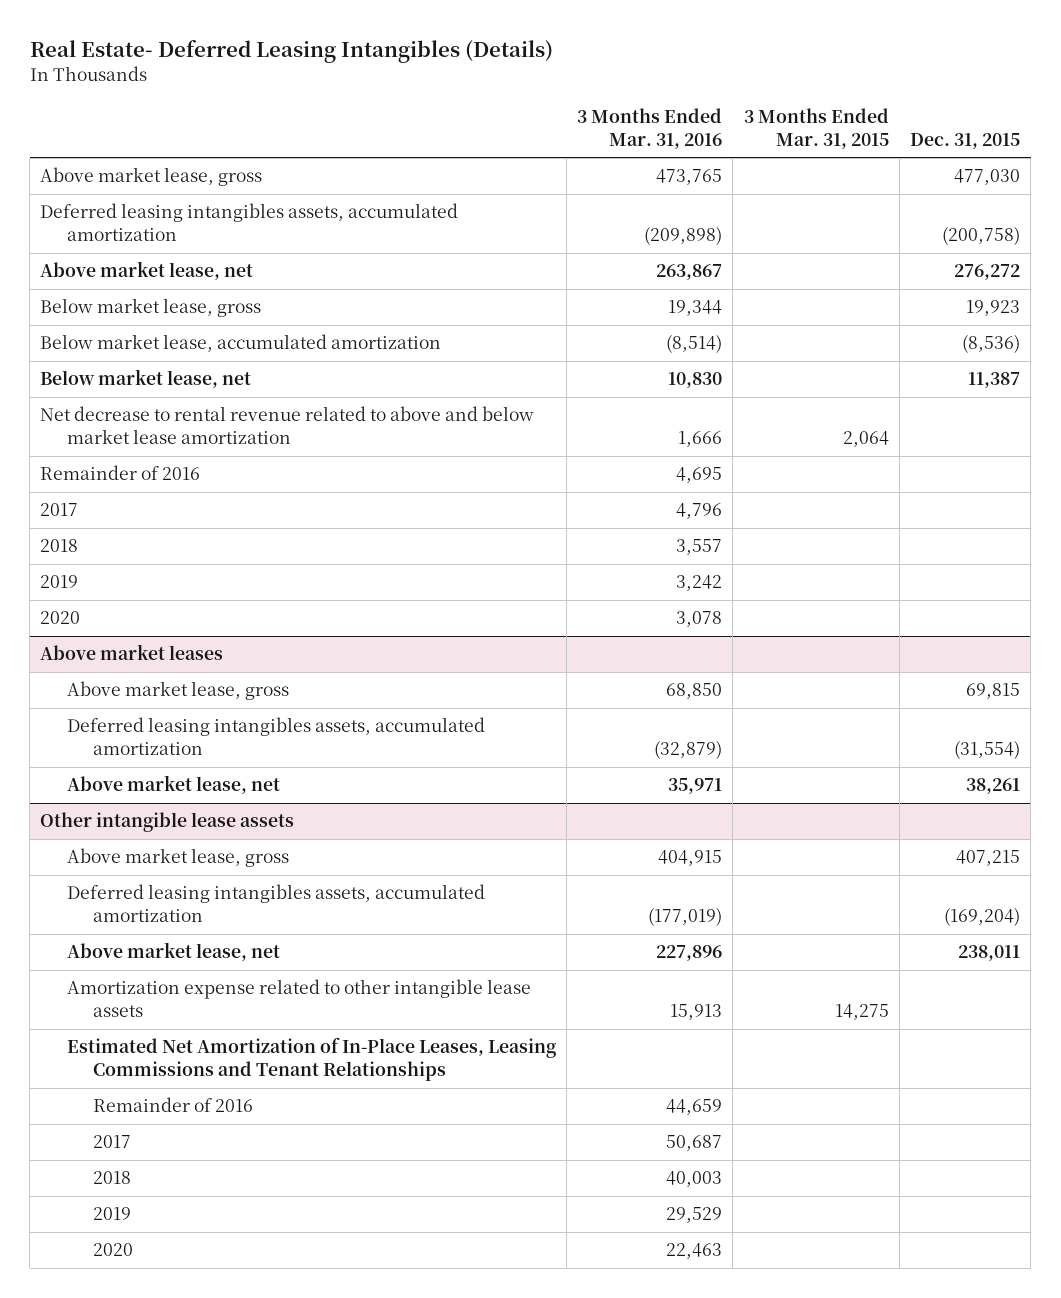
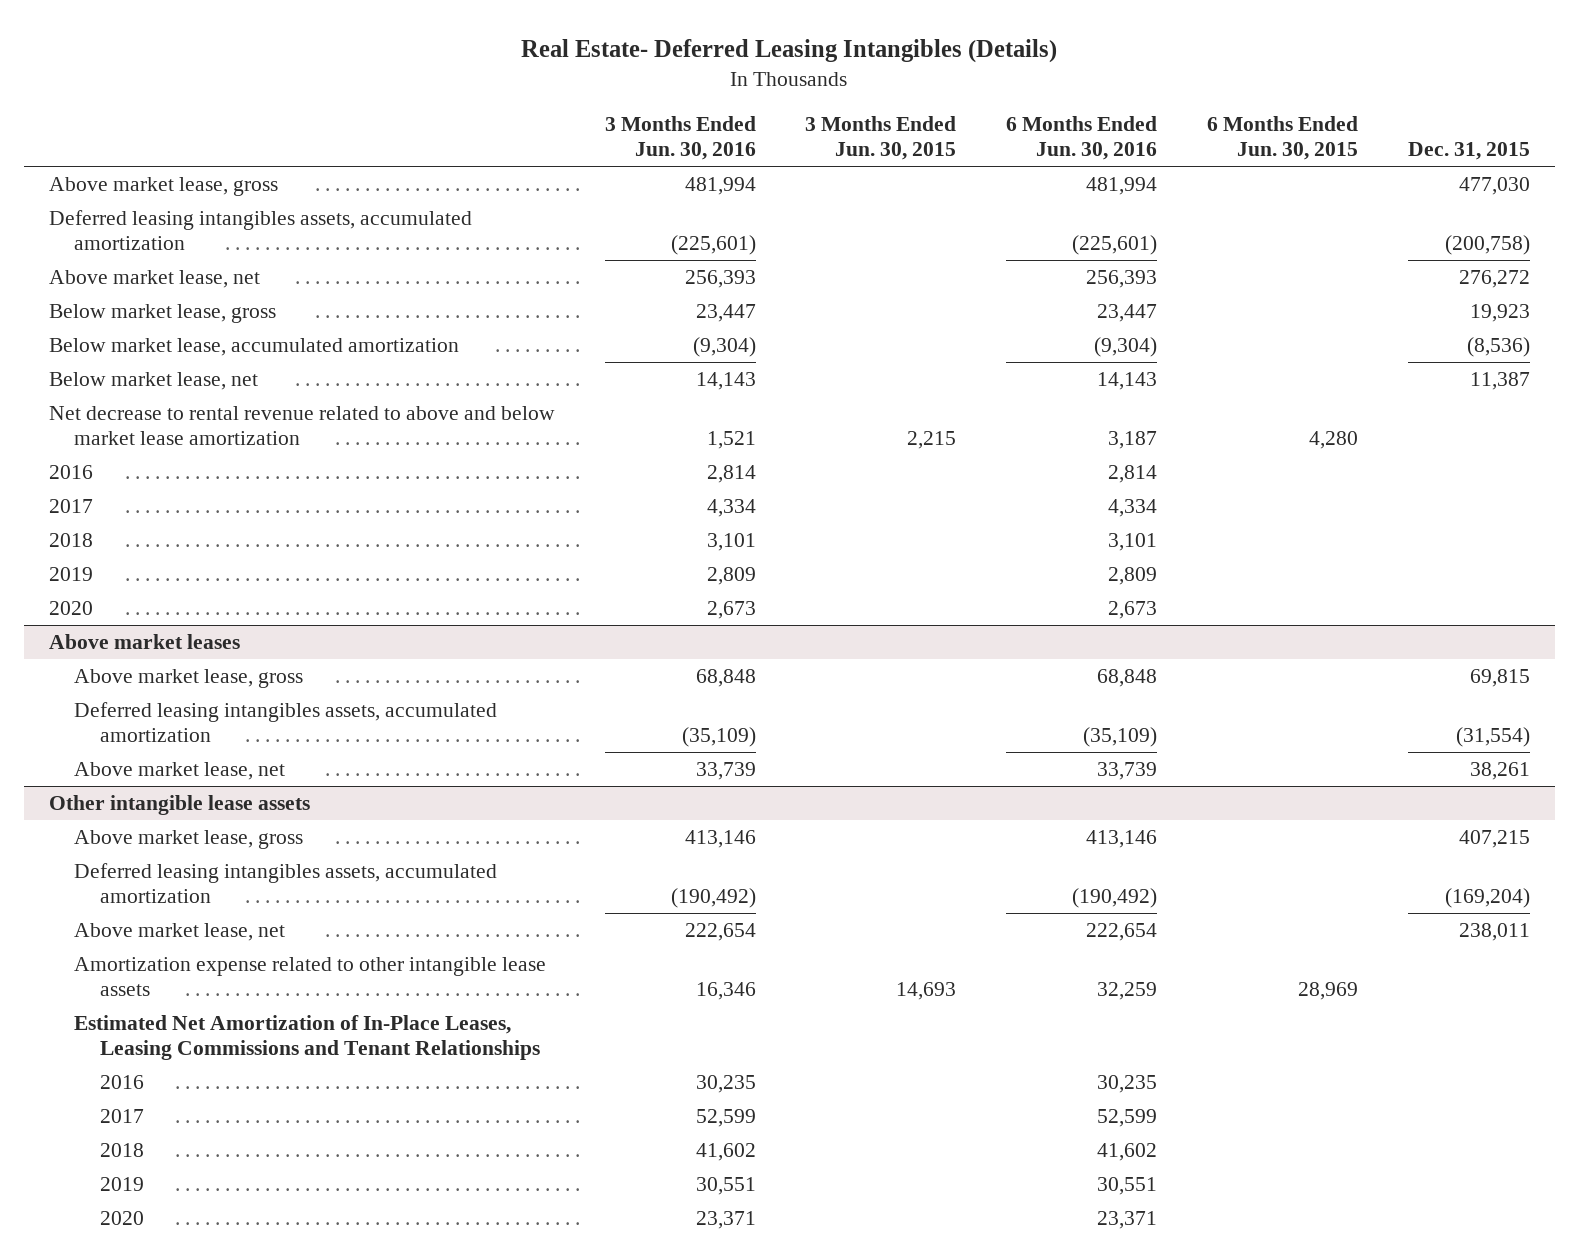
[577,107,723,149] 3 Months Ended Mar. 31, 2016 -> none
[743,107,889,149] 3 Months Ended Mar. 31, 2015 -> none
none -> [604,115,756,161] 3 Months Ended Jun. 30, 2016
none -> [805,115,957,161] 3 Months Ended Jun. 30, 2015
none -> [1006,115,1158,161] 6 Months Ended Jun. 30, 2016
none -> [1206,115,1358,161] 6 Months Ended Jun. 30, 2015
[40,465,201,481] Remainder of 2016 -> [48,464,93,479] 2016
[93,1097,254,1113] Remainder of 2016 -> [99,1074,144,1089] 2016

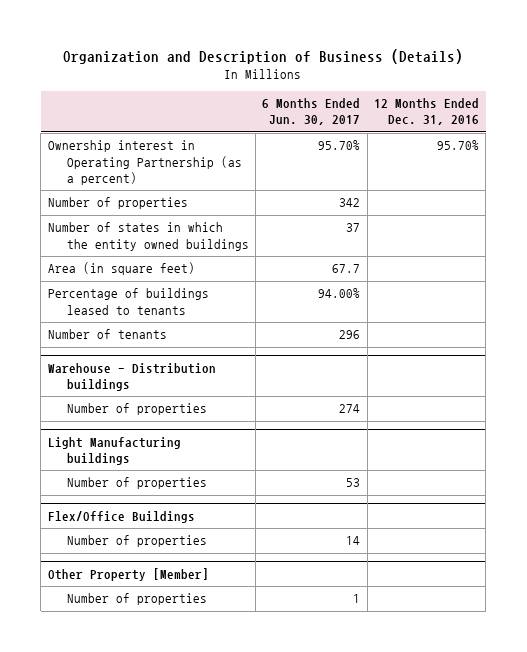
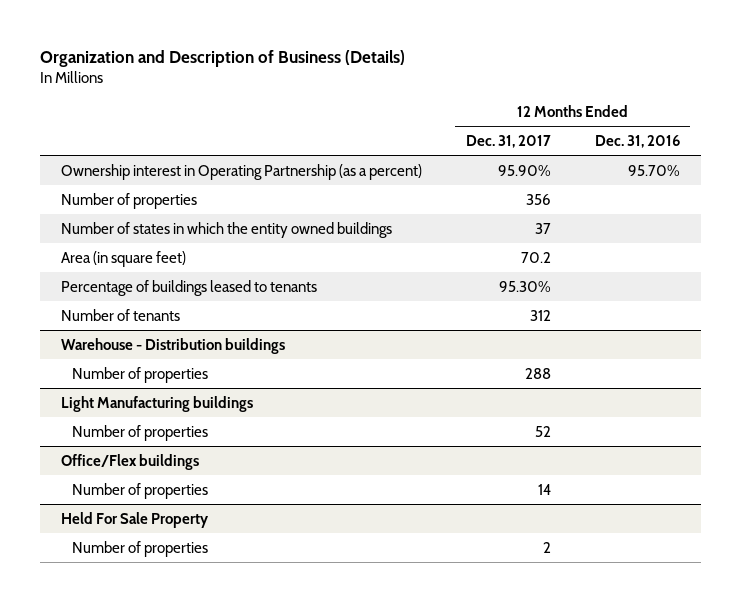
[262,98,361,126] 6 Months Ended Jun. 30, 2017 -> none
none -> [465,134,551,148] Dec. 31, 2017
[47,510,195,523] Flex/Office Buildings -> [61,453,200,470] Office/Flex buildings
[47,567,209,581] Other Property [Member] -> [61,511,210,528] Held For Sale Property

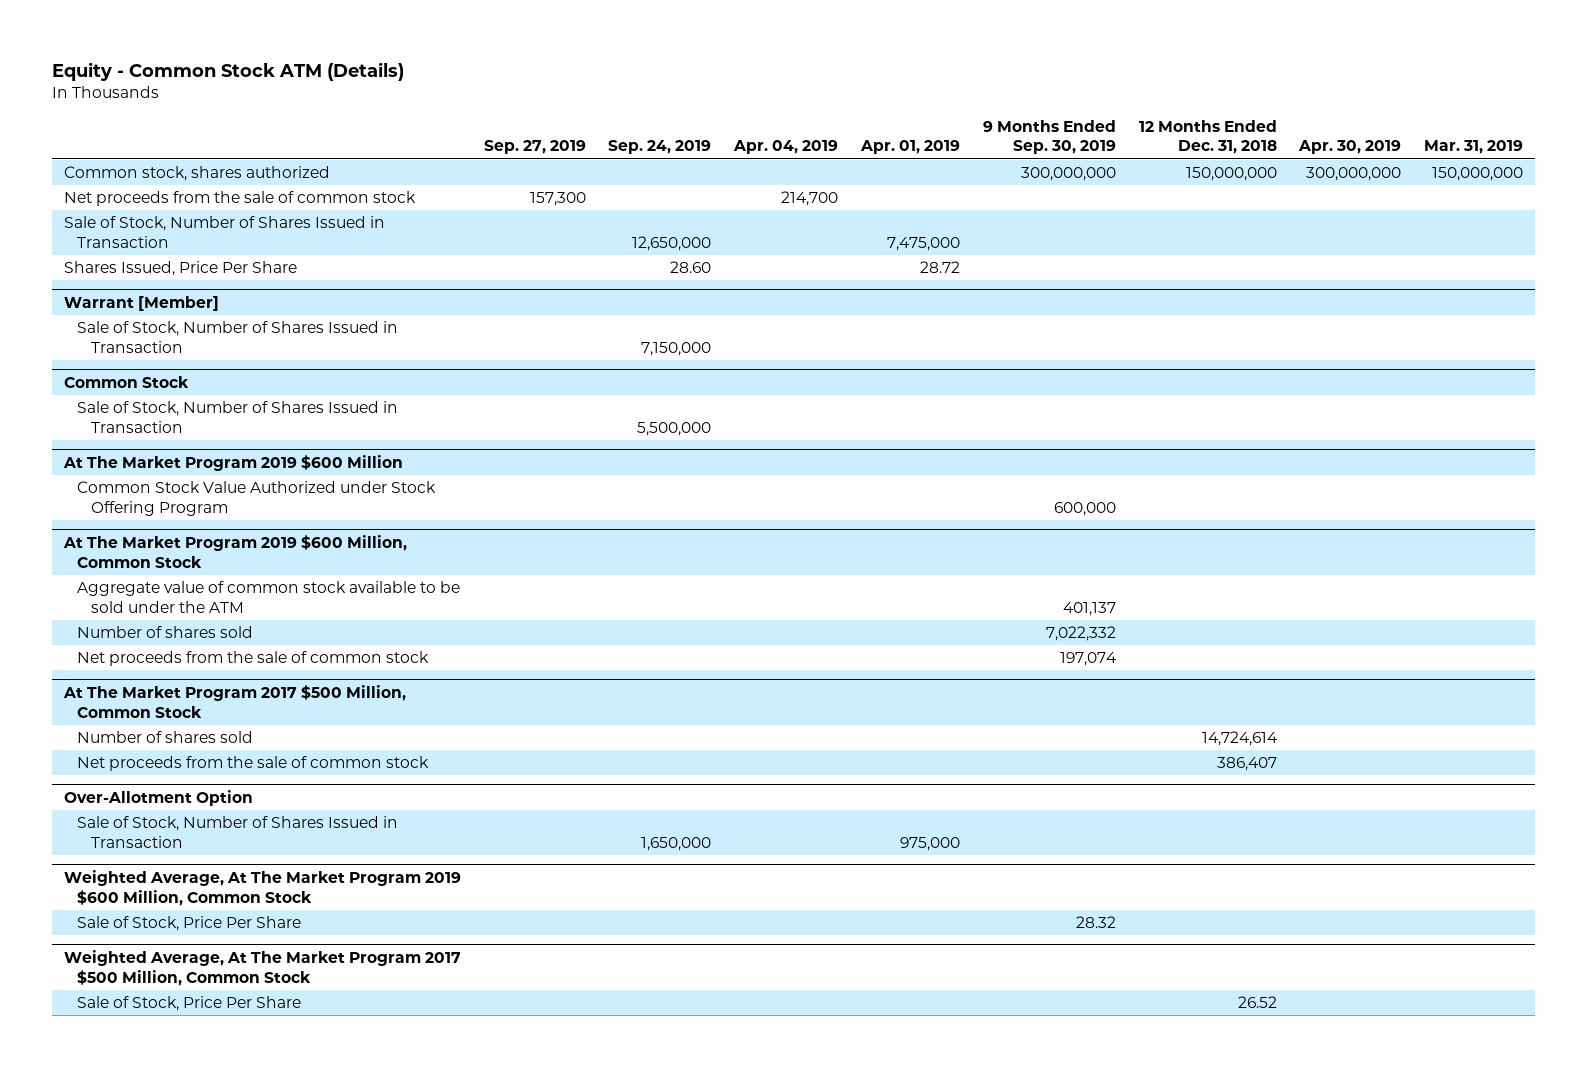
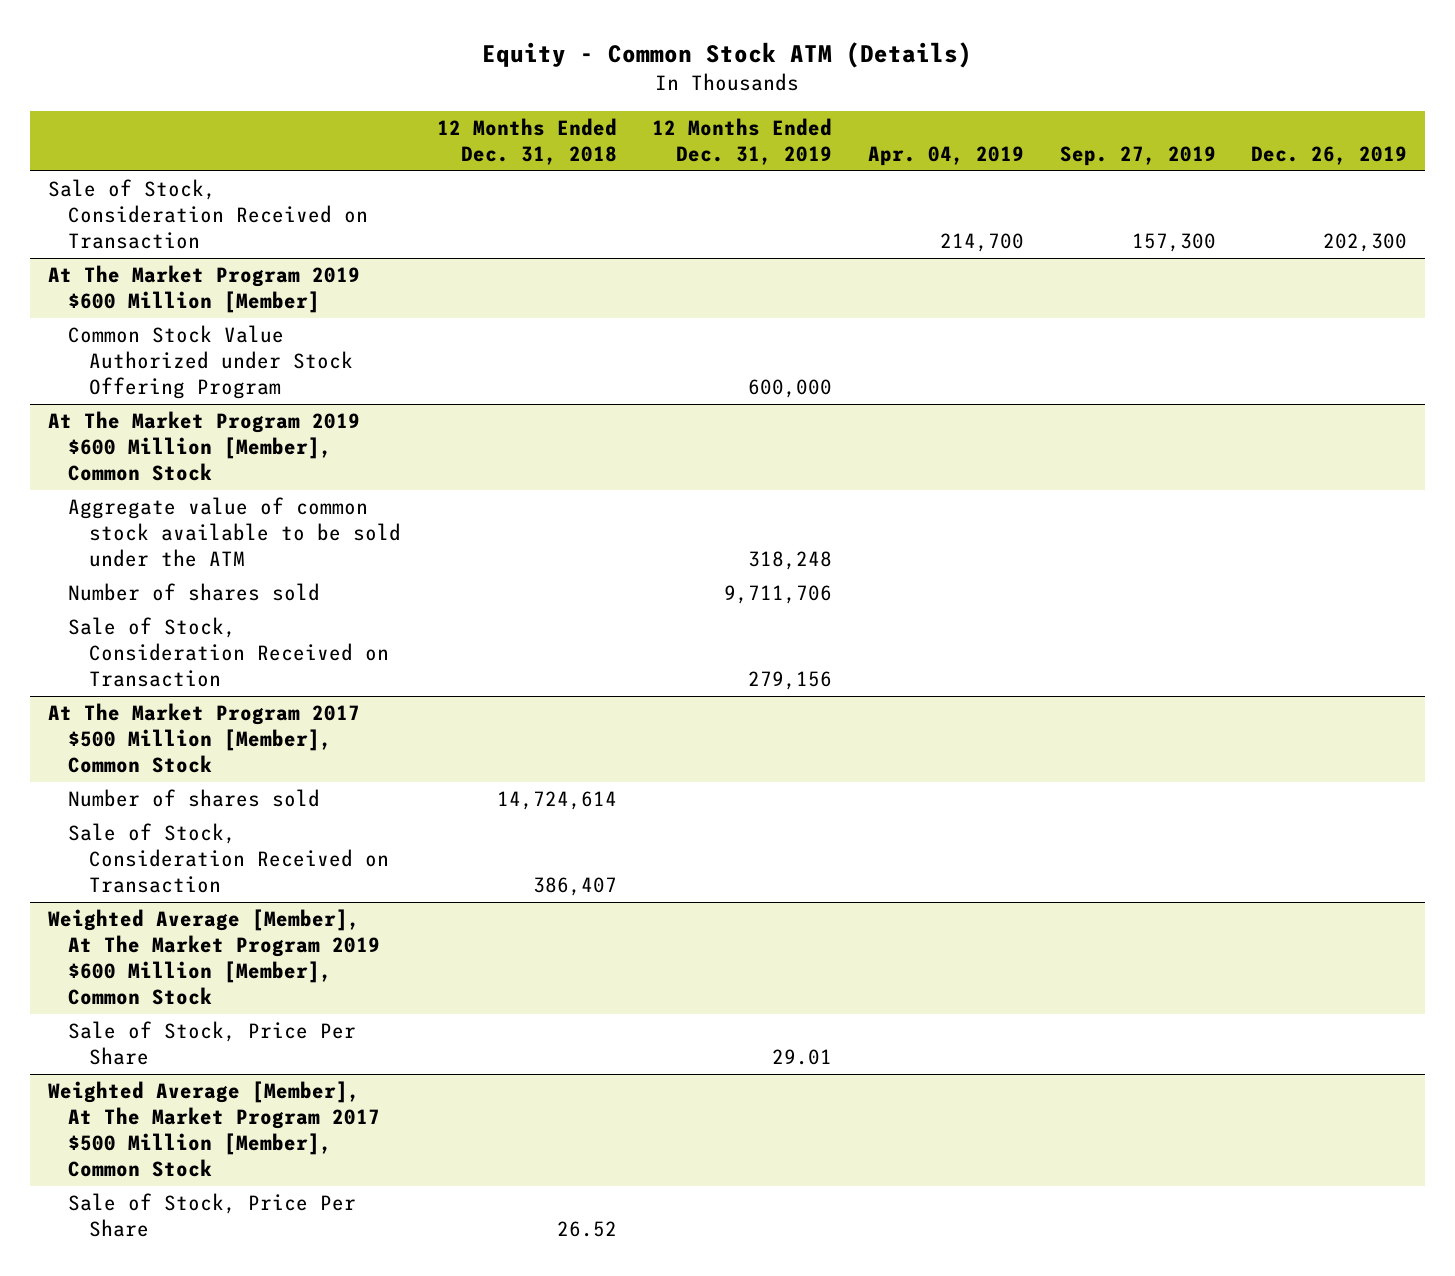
[608,140,712,155] Sep. 24, 2019 -> none
[860,140,961,155] Apr. 01, 2019 -> none
[982,119,1116,155] 9 Months Ended Sep. 30, 2019 -> none
[1298,140,1402,155] Apr. 30, 2019 -> none
[1424,140,1524,155] Mar. 31, 2019 -> none
none -> [652,118,833,166] 12 Months Ended Dec. 31, 2019
none -> [1251,146,1408,166] Dec. 26, 2019
[63,166,330,182] Common stock, shares authorized -> none
[63,216,385,248] Sale of Stock, Number of Shares Issued in Transaction -> none
[63,261,297,277] Shares Issued, Price Per Share -> none
[63,296,219,312] Warrant [Member] -> none
[77,321,399,353] Sale of Stock, Number of Shares Issued in Transaction -> none
[63,376,189,389] Common Stock -> none
[77,401,399,433] Sale of Stock, Number of Shares Issued in Transaction -> none
[63,191,416,207] Net proceeds from the sale of common stock -> [47,179,369,250] Sale of Stock, Consideration Received on Transaction
[62,455,403,472] At The Market Program 2019 $600 Million -> [47,265,360,314] At The Market Program 2019 $600 Million [Member]
[62,535,407,568] At The Market Program 2019 $600 Million, Common Stock -> [47,411,360,482] At The Market Program 2019 $600 Million [Member], Common Stock
[77,651,430,667] Net proceeds from the sale of common stock -> [68,617,389,688] Sale of Stock, Consideration Received on Transaction
[62,685,406,718] At The Market Program 2017 $500 Million, Common Stock -> [47,703,360,774] At The Market Program 2017 $500 Million [Member], Common Stock
[63,790,253,807] Over-Allotment Option -> none
[77,816,399,848] Sale of Stock, Number of Shares Issued in Transaction -> none
[77,756,430,772] Net proceeds from the sale of common stock -> [68,823,389,894] Sale of Stock, Consideration Received on Transaction
[63,870,461,906] Weighted Average, At The Market Program 2019 $600 Million, Common Stock -> [47,909,381,1006] Weighted Average [Member], At The Market Program 2019 $600 Million [Member], Common Stock
[63,950,461,986] Weighted Average, At The Market Program 2017 $500 Million, Common Stock -> [47,1081,381,1178] Weighted Average [Member], At The Market Program 2017 $500 Million [Member], Common Stock

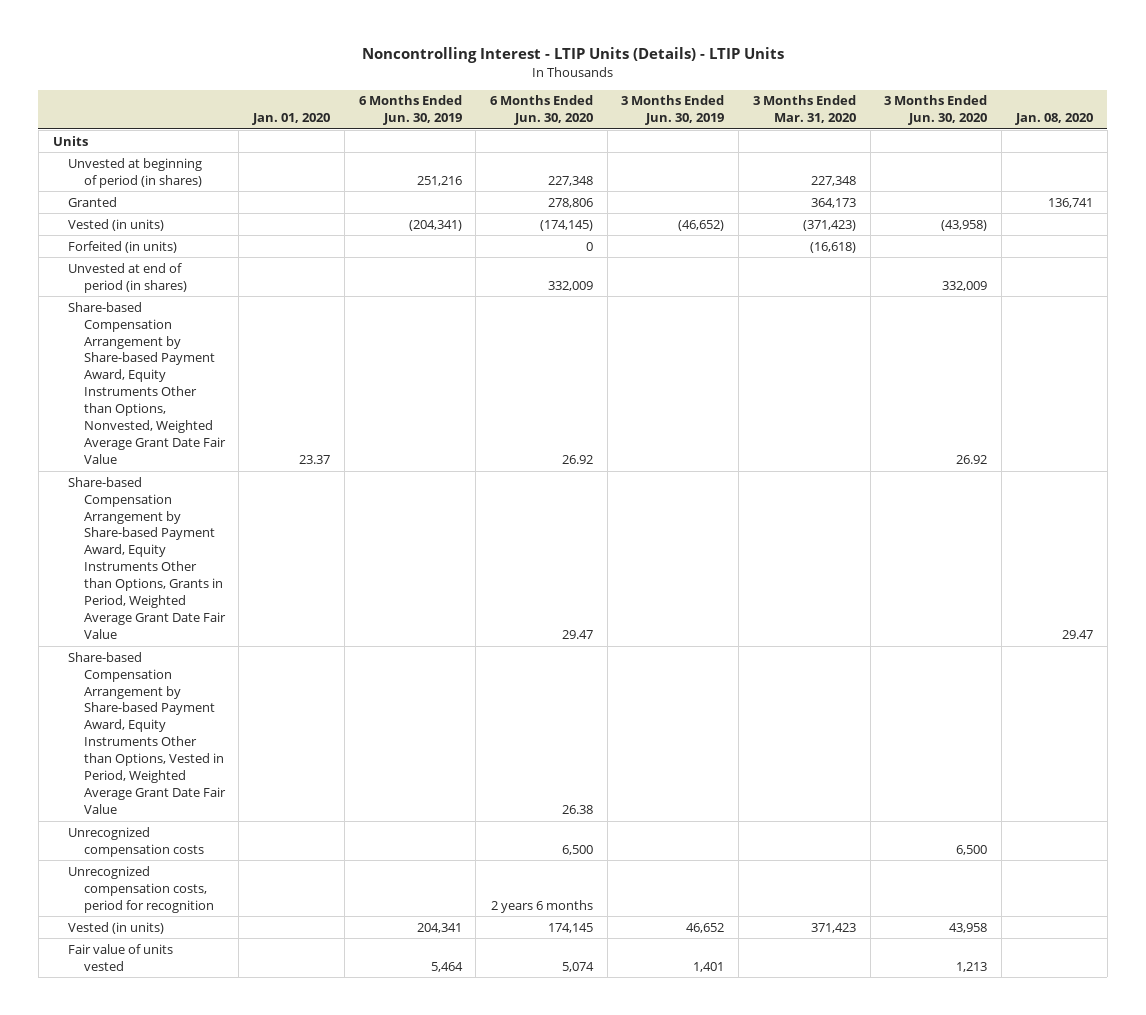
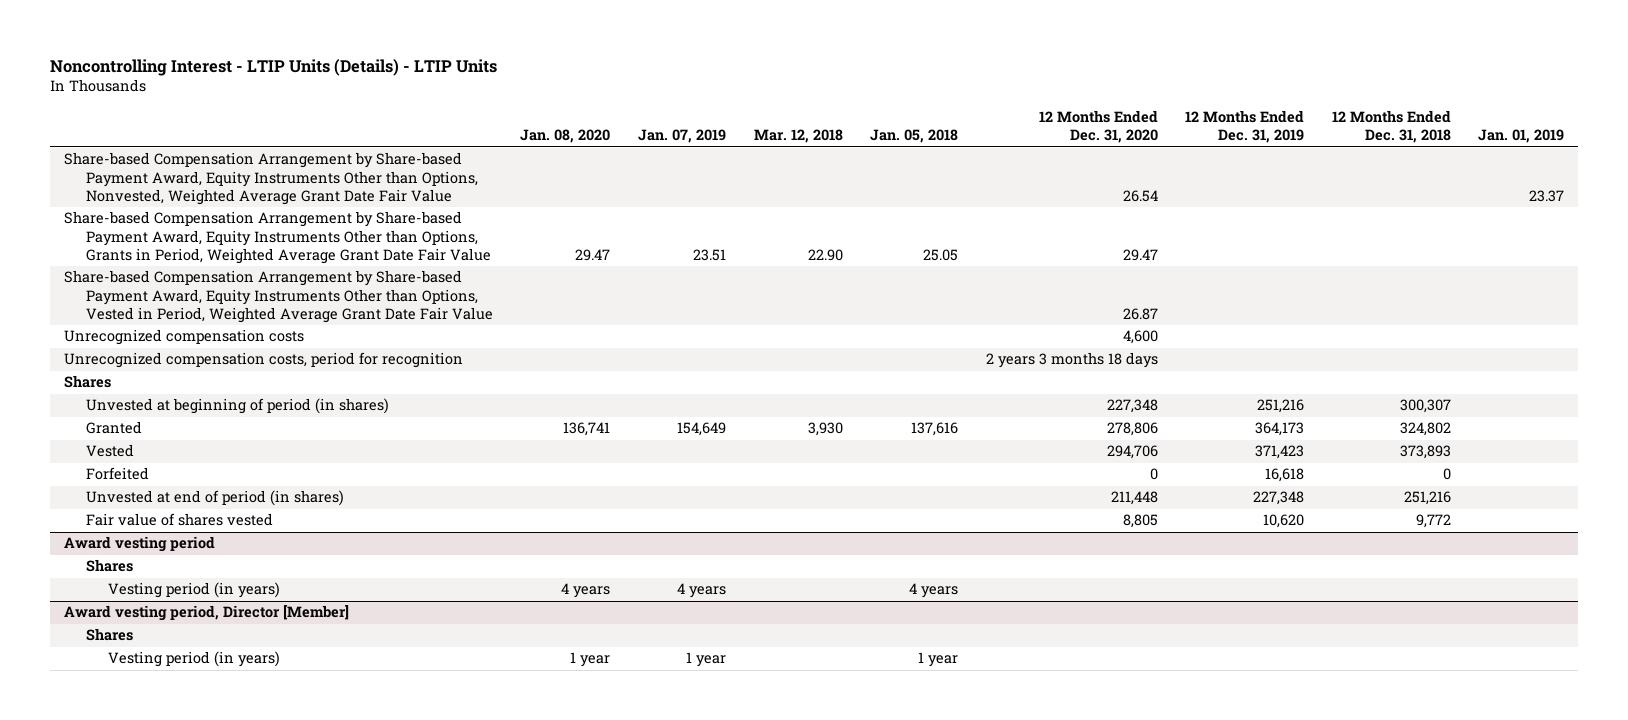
[252,113,331,126] Jan. 01, 2020 -> none
[358,95,462,126] 6 Months Ended Jun. 30, 2019 -> none
[489,95,593,126] 6 Months Ended Jun. 30, 2020 -> none
[621,95,725,126] 3 Months Ended Jun. 30, 2019 -> none
[752,95,856,124] 3 Months Ended Mar. 31, 2020 -> none
[884,95,988,126] 3 Months Ended Jun. 30, 2020 -> none
none -> [637,129,726,144] Jan. 07, 2019
none -> [753,129,843,144] Mar. 12, 2018
none -> [870,129,959,144] Jan. 05, 2018
none -> [1038,110,1158,144] 12 Months Ended Dec. 31, 2020
none -> [1185,110,1305,144] 12 Months Ended Dec. 31, 2019
none -> [1331,110,1451,144] 12 Months Ended Dec. 31, 2018
none -> [1478,129,1565,144] Jan. 01, 2019
[52,135,88,146] Units -> none
[68,218,165,231] Vested (in units) -> none
[68,240,178,253] Forfeited (in units) -> none
none -> [63,375,111,389] Shares
[68,157,203,188] Unvested at beginning of period (in shares) -> [85,398,389,415] Unvested at beginning of period (in shares)
[68,196,118,207] Granted -> [85,421,142,435] Granted
[68,921,165,934] Vested (in units) -> [85,444,134,458] Vested
none -> [85,467,149,481] Forfeited
[68,262,187,293] Unvested at end of period (in shares) -> [85,490,344,507] Unvested at end of period (in shares)
[68,943,174,971] Fair value of units vested -> [85,513,273,527] Fair value of shares vested
none -> [63,536,215,553] Award vesting period
none -> [85,559,133,573] Shares
none -> [108,582,281,599] Vesting period (in years)
none -> [63,605,349,622] Award vesting period, Director [Member]
none -> [85,628,133,642] Shares
none -> [108,651,281,668] Vesting period (in years)

